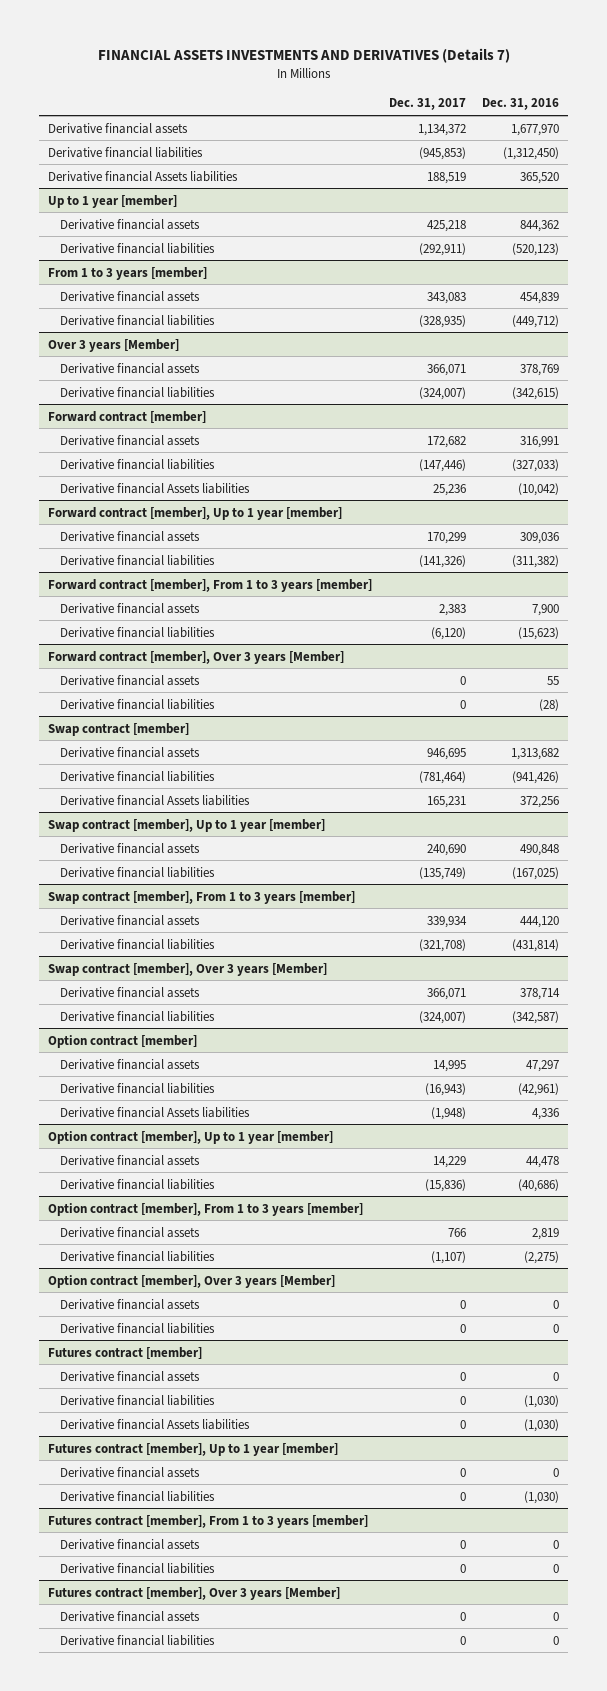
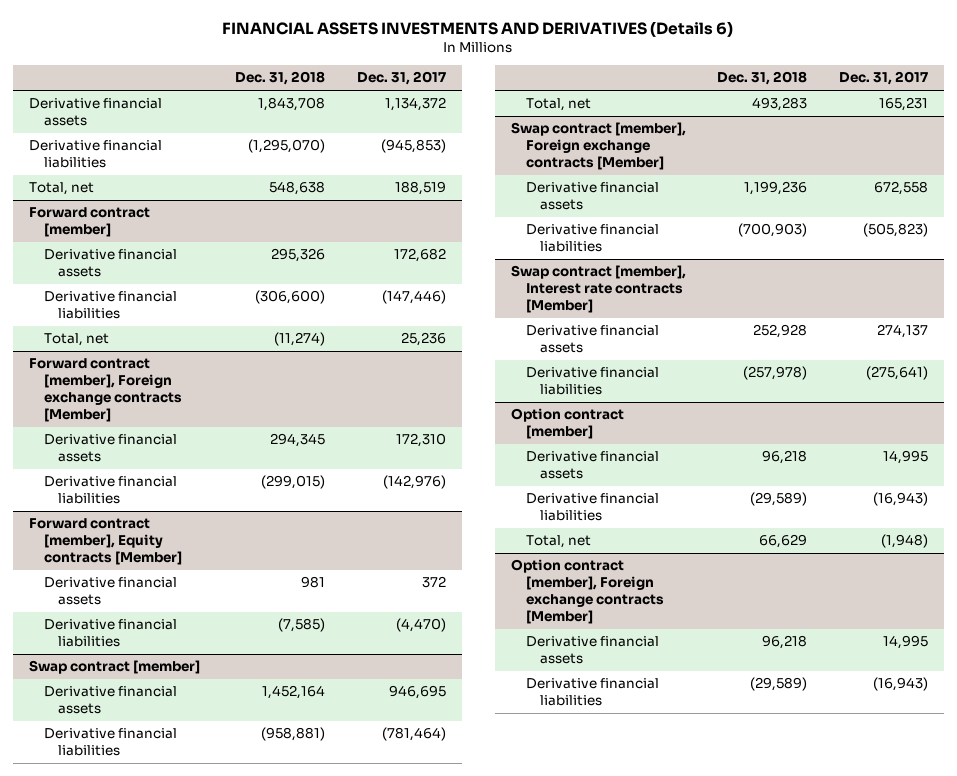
[97,47,510,63] FINANCIAL ASSETS INVESTMENTS AND DERIVATIVES (Details 7) -> [222,20,734,37] FINANCIAL ASSETS INVESTMENTS AND DERIVATIVES (Details 6)
[482,98,560,111] Dec. 31, 2016 -> none
none -> [235,71,326,86] Dec. 31, 2018
[47,194,177,208] Up to 1 year [member] -> none
[60,218,201,230] Derivative financial assets -> none
[60,242,216,254] Derivative financial liabilities -> none
[47,266,207,280] From 1 to 3 years [member] -> none
[60,290,201,302] Derivative financial assets -> none
[60,314,216,326] Derivative financial liabilities -> none
[47,338,179,352] Over 3 years [Member] -> none
[60,362,201,374] Derivative financial assets -> none
[60,386,216,398] Derivative financial liabilities -> none
[47,170,238,182] Derivative financial Assets liabilities -> [28,182,94,196] Total, net
[47,506,342,520] Forward contract [member], Up to 1 year [member] -> none
[47,578,372,592] Forward contract [member], From 1 to 3 years [member] -> none
[47,650,344,664] Forward contract [member], Over 3 years [Member] -> none
[60,674,201,686] Derivative financial assets -> none
[60,698,216,710] Derivative financial liabilities -> none
[60,482,251,494] Derivative financial Assets liabilities -> [43,333,109,347] Total, net
none -> [28,358,182,422] Forward contract [member], Foreign exchange contracts [Member]
[426,531,466,544] 170,299 -> [395,433,446,448] 172,310
[418,554,466,568] (141,326) -> [382,475,446,490] (142,976)
none -> [28,518,182,566] Forward contract [member], Equity contracts [Member]
[438,603,466,616] 2,383 -> [421,576,446,589] 372
[430,626,466,640] (6,120) -> [395,618,446,633] (4,470)
[47,818,325,832] Swap contract [member], Up to 1 year [member] -> none
[47,890,355,904] Swap contract [member], From 1 to 3 years [member] -> none
[47,962,327,976] Swap contract [member], Over 3 years [Member] -> none
[60,986,201,998] Derivative financial assets -> none
[60,1010,216,1022] Derivative financial liabilities -> none
[60,794,251,806] Derivative financial Assets liabilities -> [525,98,591,112] Total, net
none -> [510,122,686,171] Swap contract [member], Foreign exchange contracts [Member]
[426,843,466,856] 240,690 -> [874,181,929,196] 672,558
[418,866,466,880] (135,749) -> [863,223,929,238] (505,823)
none -> [510,265,686,314] Swap contract [member], Interest rate contracts [Member]
[426,915,467,928] 339,934 -> [877,324,929,339] 274,137
[418,938,466,952] (321,708) -> [866,366,929,381] (275,641)
[47,1130,333,1144] Option contract [member], Up to 1 year [member] -> none
[47,1202,363,1216] Option contract [member], From 1 to 3 years [member] -> none
[60,1226,201,1238] Derivative financial assets -> none
[60,1250,216,1262] Derivative financial liabilities -> none
[47,1274,335,1288] Option contract [member], Over 3 years [Member] -> none
[60,1298,201,1310] Derivative financial assets -> none
[60,1322,216,1334] Derivative financial liabilities -> none
[47,1346,202,1359] Futures contract [member] -> none
[60,1370,201,1382] Derivative financial assets -> none
[60,1394,216,1406] Derivative financial liabilities -> none
[60,1418,251,1430] Derivative financial Assets liabilities -> none
[47,1442,338,1456] Futures contract [member], Up to 1 year [member] -> none
[60,1466,201,1478] Derivative financial assets -> none
[60,1490,216,1502] Derivative financial liabilities -> none
[47,1514,368,1528] Futures contract [member], From 1 to 3 years [member] -> none
[60,1538,201,1550] Derivative financial assets -> none
[60,1562,216,1574] Derivative financial liabilities -> none
[47,1586,340,1600] Futures contract [member], Over 3 years [Member] -> none
[60,1610,201,1622] Derivative financial assets -> none
[60,1634,216,1646] Derivative financial liabilities -> none
[60,1106,251,1118] Derivative financial Assets liabilities -> [525,535,591,549] Total, net
none -> [510,559,664,624] Option contract [member], Foreign exchange contracts [Member]
[432,1155,466,1168] 14,229 -> [883,635,929,650] 14,995
[424,1178,466,1192] (15,836) -> [873,677,929,692] (16,943)

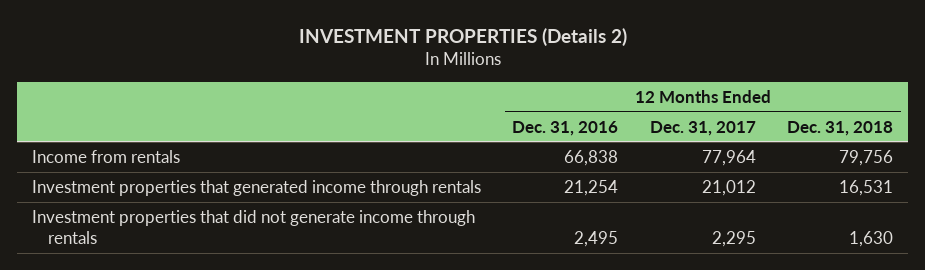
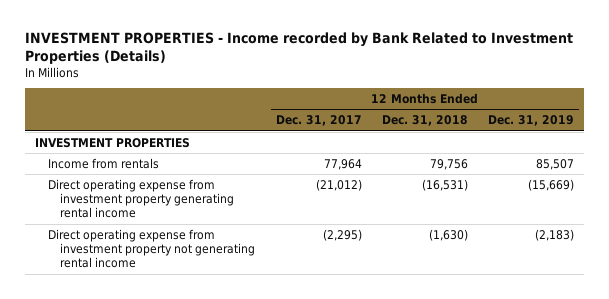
[298,27,627,46] INVESTMENT PROPERTIES (Details 2) -> [24,31,573,64] INVESTMENT PROPERTIES - Income recorded by Bank Related to Investment Properties (Details)
[512,120,619,136] Dec. 31, 2016 -> none
none -> [487,115,574,127] Dec. 31, 2019
none -> [35,137,191,148] INVESTMENT PROPERTIES
[32,179,482,196] Investment properties that generated income through rentals -> [47,178,235,219] Direct operating expense from investment property generating rental income
[701,179,756,196] 21,012 -> [315,178,362,191] (21,012)
[838,179,893,196] 16,531 -> [421,178,468,191] (16,531)
[32,209,476,244] Investment properties that did not generate income through rentals -> [47,228,256,269] Direct operating expense from investment property not generating rental income
[711,230,756,247] 2,295 -> [322,228,362,241] (2,295)
[848,230,893,247] 1,630 -> [428,228,468,241] (1,630)

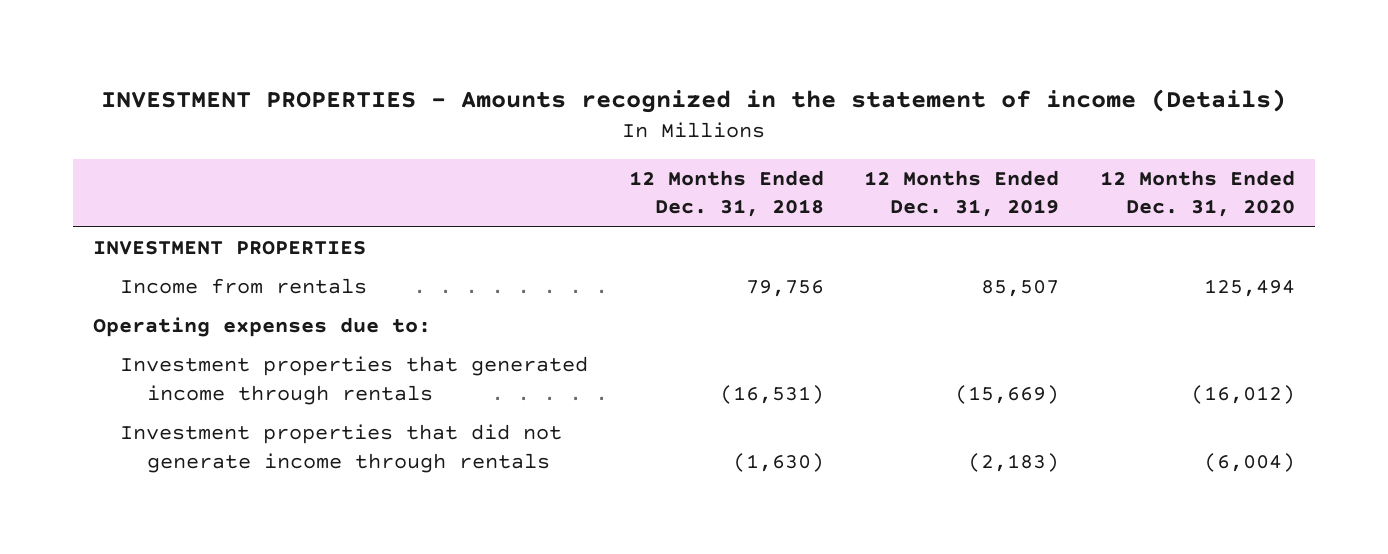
[24,31,573,64] INVESTMENT PROPERTIES - Income recorded by Bank Related to Investment Properties (Details) -> [100,89,1286,114] INVESTMENT PROPERTIES - Amounts recognized in the statement of income (Details)
[275,115,362,127] Dec. 31, 2017 -> none
none -> [1099,169,1295,218] 12 Months Ended Dec. 31, 2020
none -> [93,317,432,338] Operating expenses due to:
[47,178,235,219] Direct operating expense from investment property generating rental income -> [120,356,589,405] Investment properties that generated income through rentals
[47,228,256,269] Direct operating expense from investment property not generating rental income -> [120,424,563,473] Investment properties that did not generate income through rentals

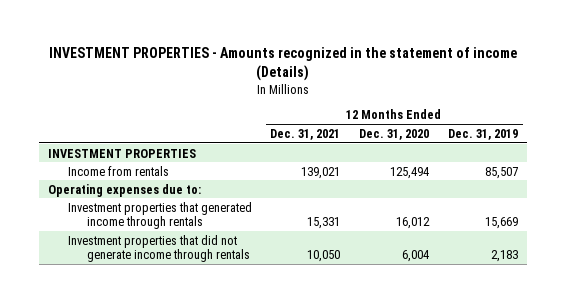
[628,169,824,218] 12 Months Ended Dec. 31, 2018 -> none
none -> [270,128,341,140] Dec. 31, 2021
[955,384,1060,404] (15,669) -> [484,216,518,229] 15,669
[1190,384,1295,404] (16,012) -> [396,216,431,229] 16,012
[968,452,1060,472] (2,183) -> [490,249,518,262] 2,183
[1203,452,1295,472] (6,004) -> [402,249,430,262] 6,004

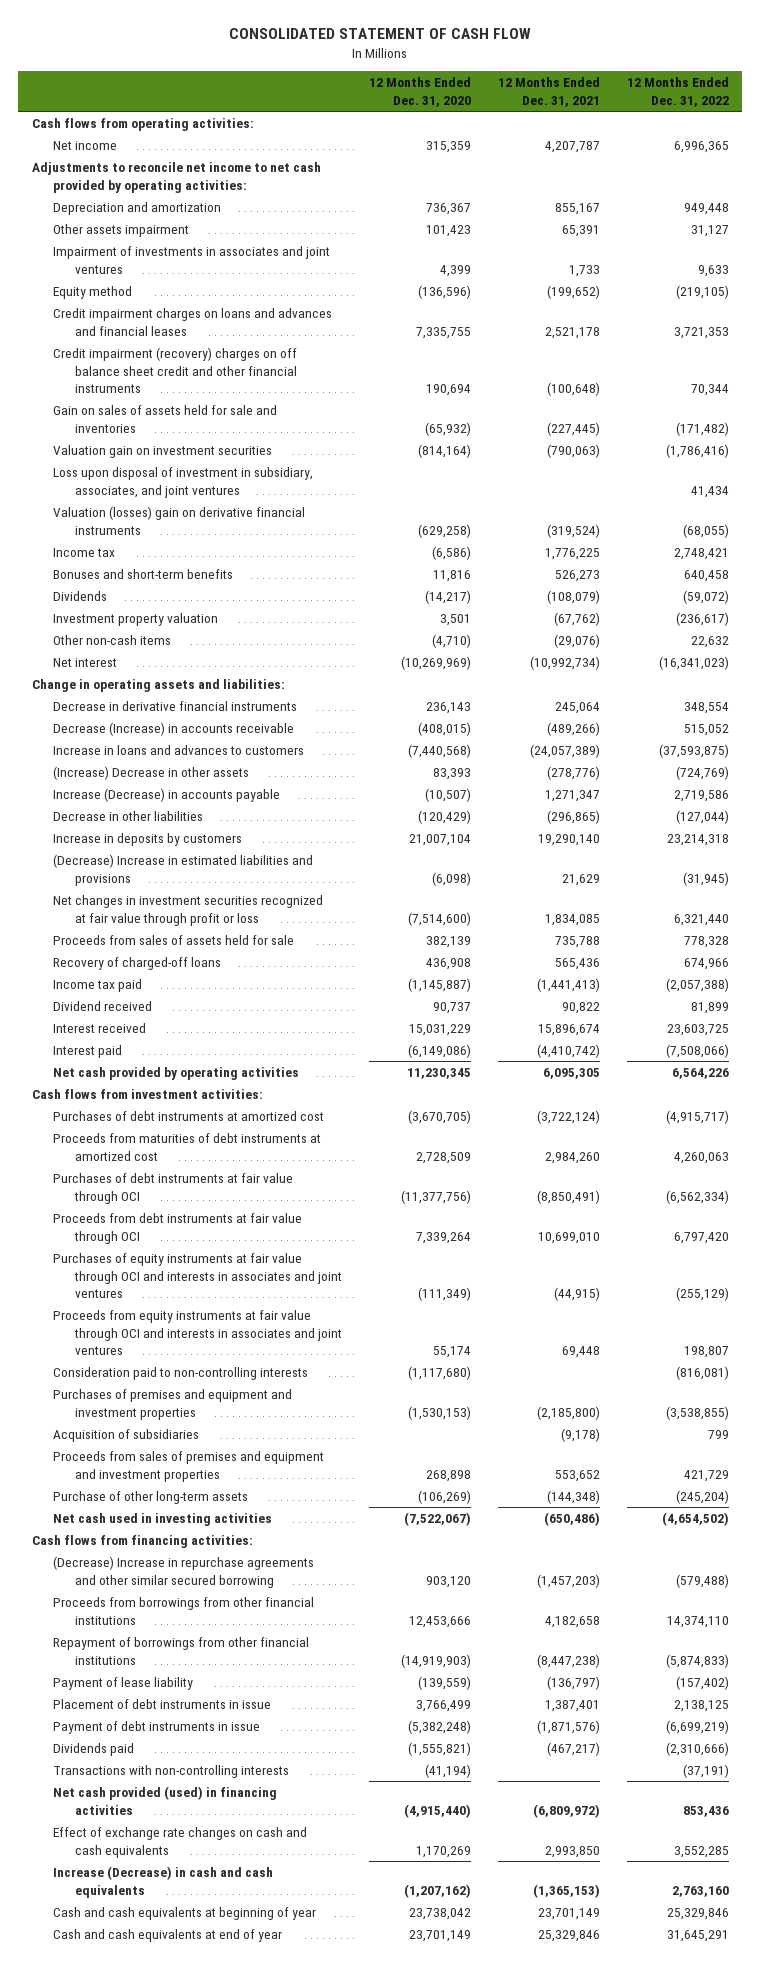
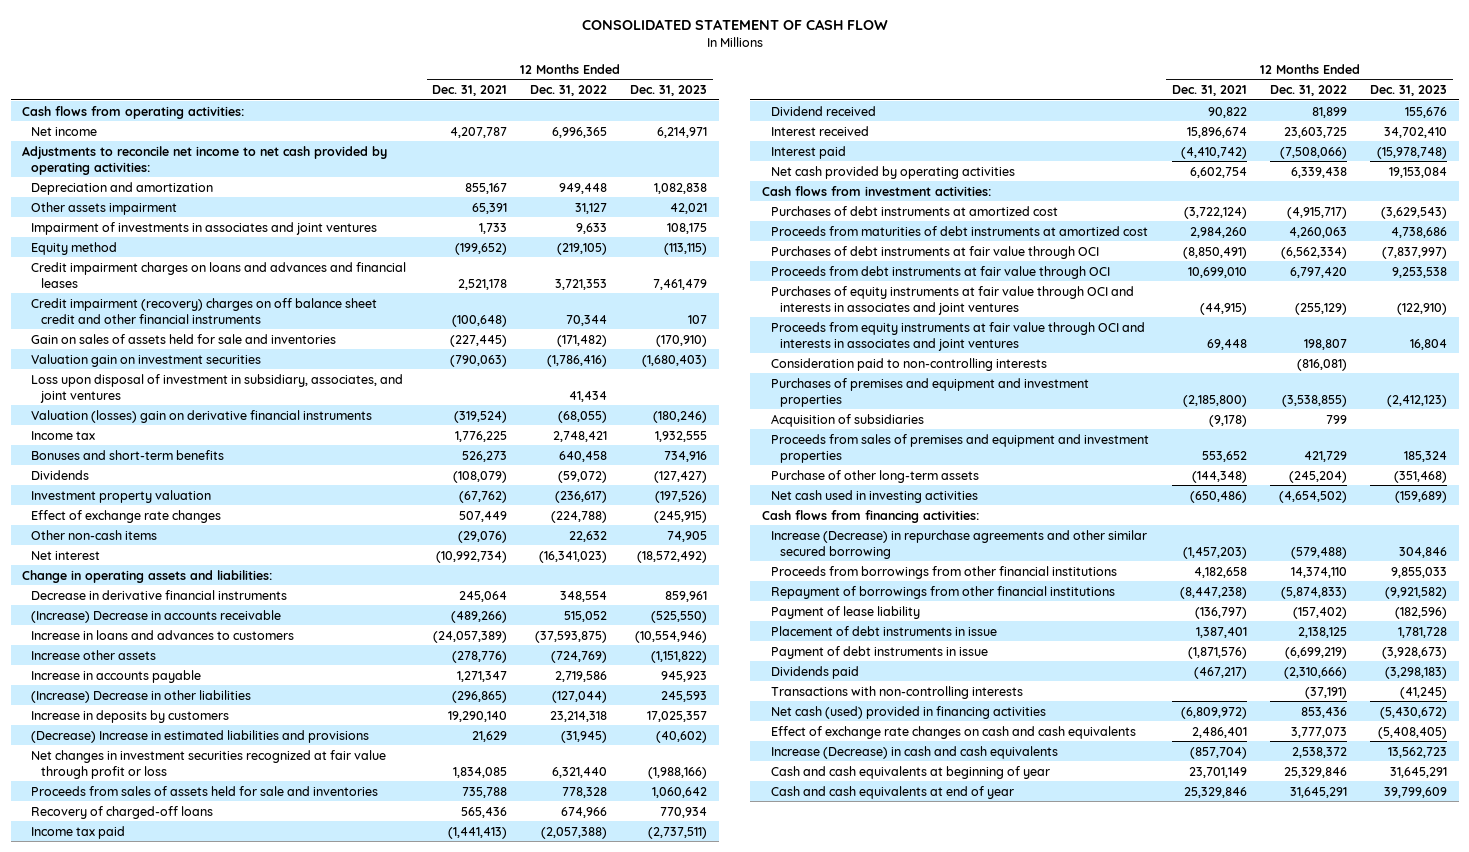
[368,77,471,107] 12 Months Ended Dec. 31, 2020 -> none
none -> [630,85,708,97] Dec. 31, 2023
none -> [31,509,222,523] Effect of exchange rate changes
[53,721,295,736] Decrease (Increase) in accounts receivable -> [31,609,282,623] (Increase) Decrease in accounts receivable
[53,765,250,780] (Increase) Decrease in other assets -> [31,649,157,660] Increase other assets
[53,787,281,802] Increase (Decrease) in accounts payable -> [31,669,202,683] Increase in accounts payable
[53,810,204,821] Decrease in other liabilities -> [31,689,252,703] (Increase) Decrease in other liabilities
[53,934,295,945] Proceeds from sales of assets held for sale -> [31,785,379,796] Proceeds from sales of assets held for sale and inventories
[542,1067,600,1079] 6,095,305 -> [1190,166,1248,178] 6,602,754
[671,1067,729,1079] 6,564,226 -> [1291,166,1348,178] 6,339,438
[53,1555,315,1588] (Decrease) Increase in repurchase agreements and other similar secured borrowing -> [771,529,1148,559] Increase (Decrease) in repurchase agreements and other similar secured borrowing
[53,1785,278,1815] Net cash provided (used) in financing activities -> [771,705,1047,719] Net cash (used) provided in financing activities
[544,1845,600,1858] 2,993,850 -> [1192,726,1248,738] 2,486,401
[673,1845,729,1858] 3,552,285 -> [1291,726,1348,738] 3,777,073
[532,1883,600,1898] (1,365,153) -> [1190,746,1248,759] (857,704)
[671,1885,729,1897] 2,763,160 -> [1292,746,1348,758] 2,538,372

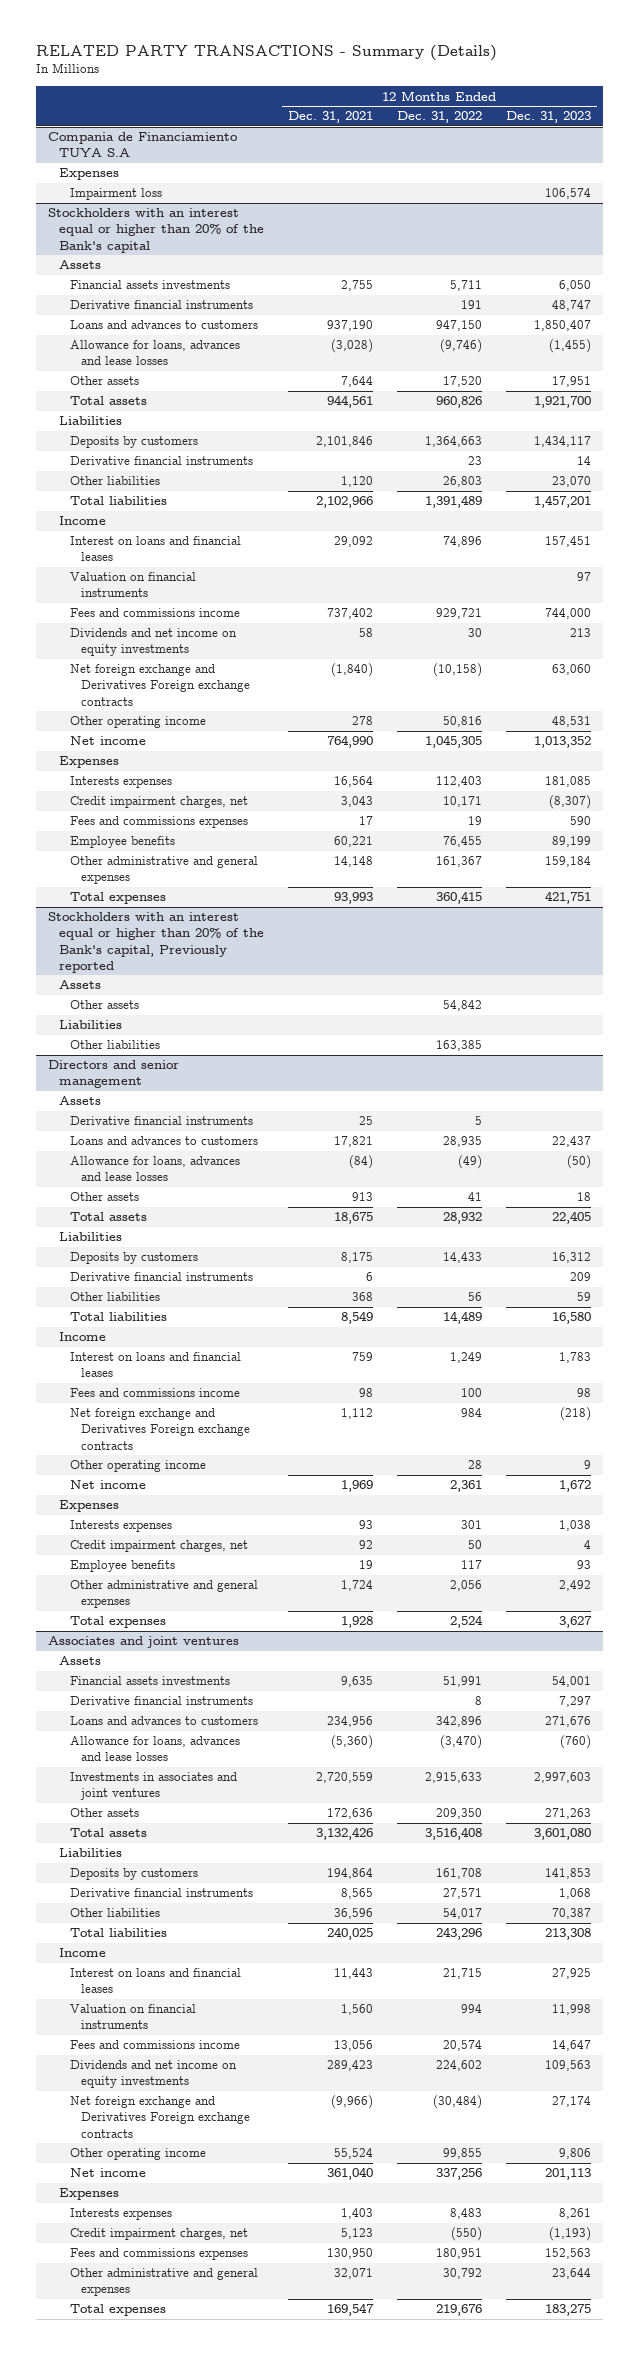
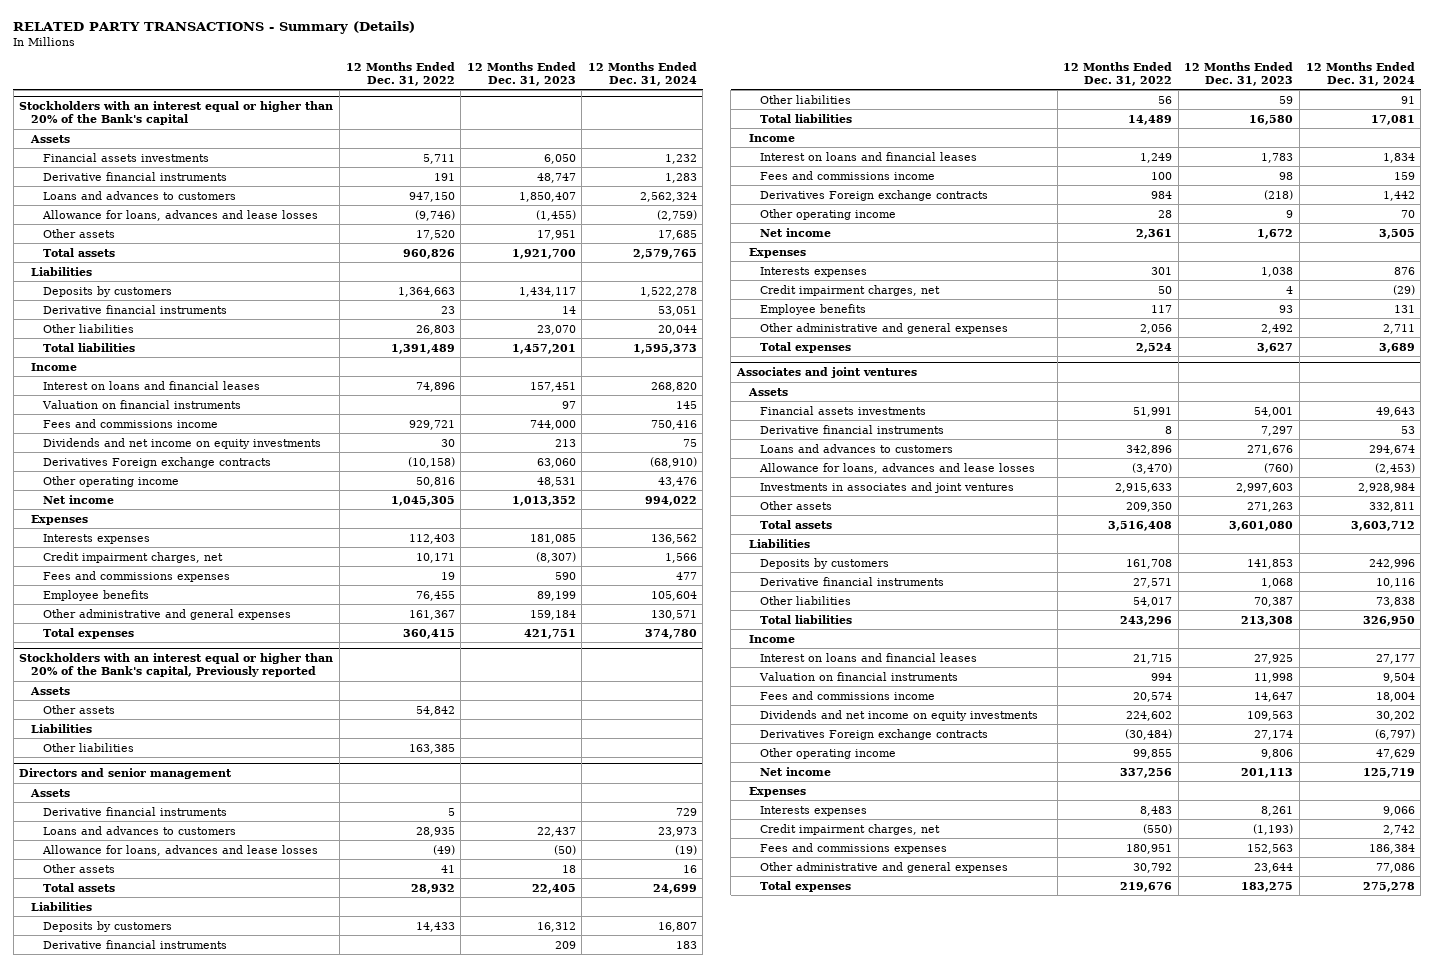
[288,111,374,124] Dec. 31, 2021 -> none
none -> [587,61,697,86] 12 Months Ended Dec. 31, 2024
[48,132,239,158] Compania de Financiamiento TUYA S.A -> none
[59,168,120,181] Expenses -> none
[70,188,163,201] Impairment loss -> none
[70,664,251,706] Net foreign exchange and Derivatives Foreign exchange contracts -> [42,456,271,468] Derivatives Foreign exchange contracts
[70,1408,251,1450] Net foreign exchange and Derivatives Foreign exchange contracts -> [760,189,989,201] Derivatives Foreign exchange contracts
[70,2096,251,2138] Net foreign exchange and Derivatives Foreign exchange contracts -> [760,728,989,740] Derivatives Foreign exchange contracts

